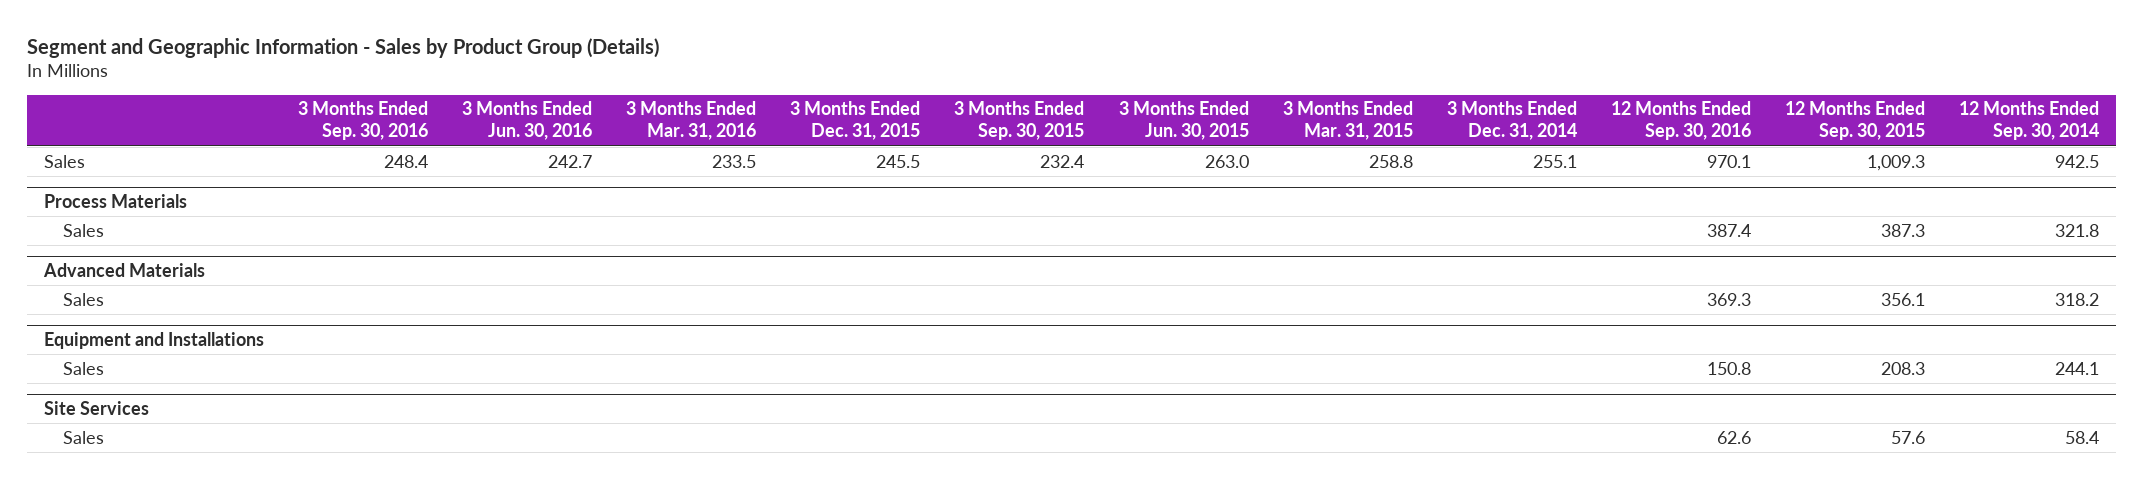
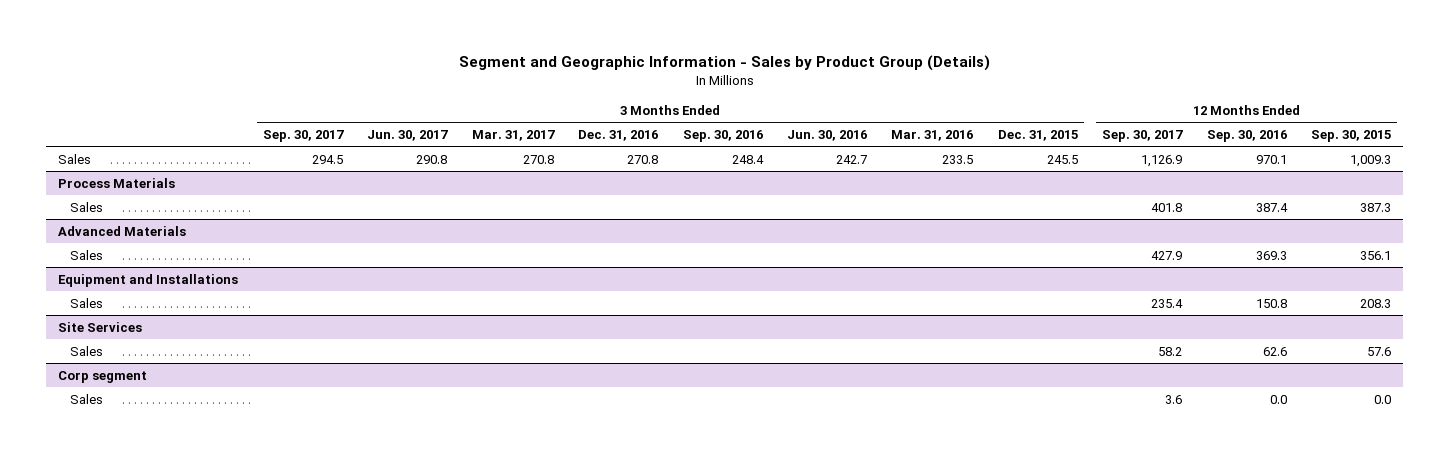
[954,101,1085,141] 3 Months Ended Sep. 30, 2015 -> none
[1118,101,1249,141] 3 Months Ended Jun. 30, 2015 -> none
[1282,101,1413,141] 3 Months Ended Mar. 31, 2015 -> none
[1446,101,1577,141] 3 Months Ended Dec. 31, 2014 -> none
[1959,101,2100,141] 12 Months Ended Sep. 30, 2014 -> none
none -> [262,129,344,142] Sep. 30, 2017
none -> [367,129,449,141] Jun. 30, 2017
none -> [471,129,555,141] Mar. 31, 2017
none -> [578,129,659,141] Dec. 31, 2016
none -> [1102,129,1184,142] Sep. 30, 2017
none -> [58,370,148,383] Corp segment
none -> [70,393,104,404] Sales

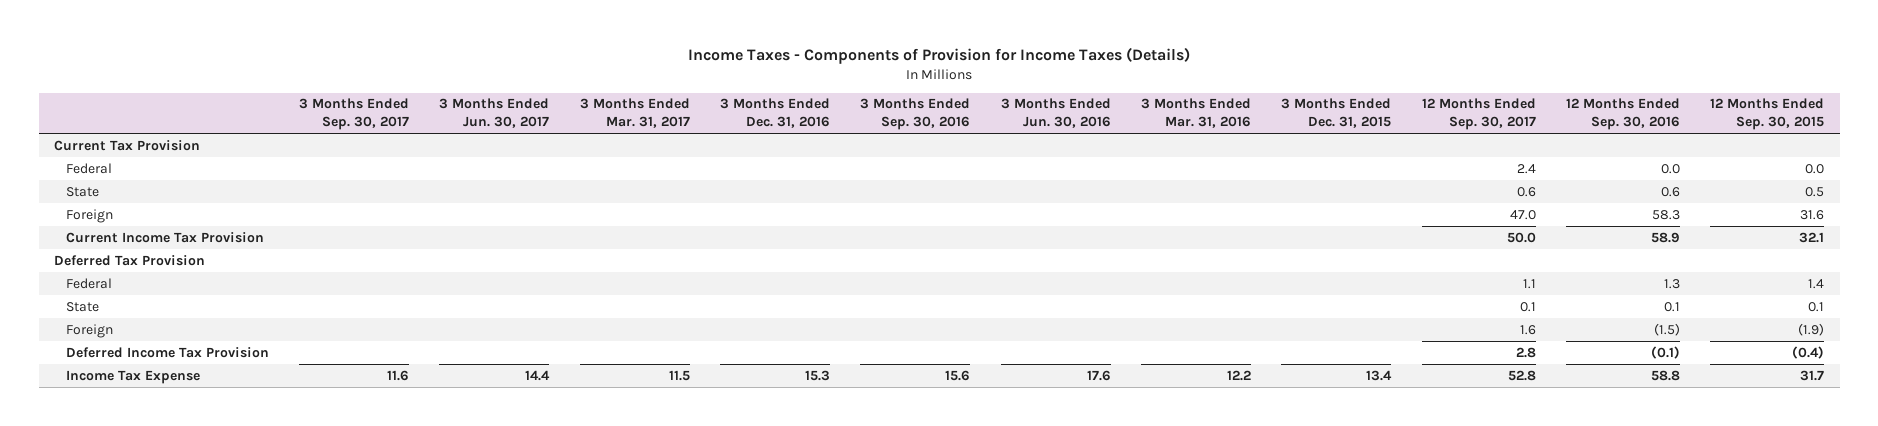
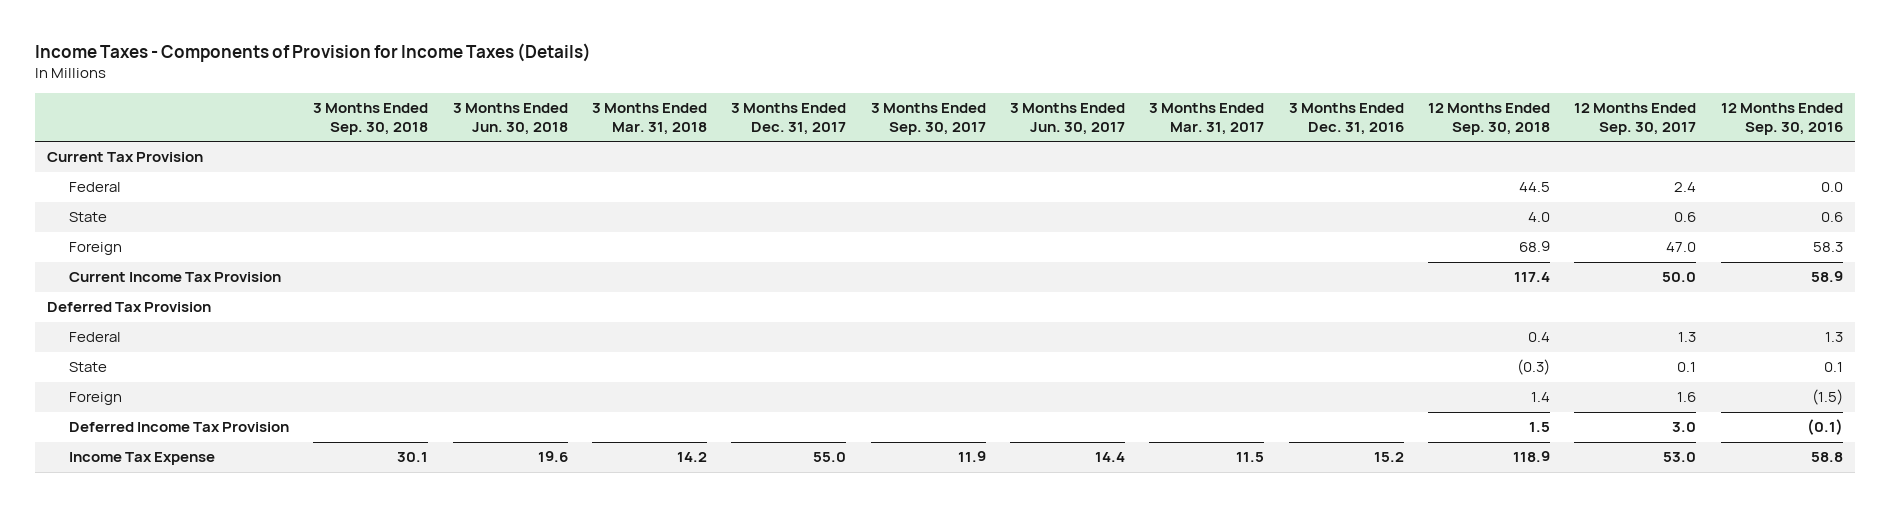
[860,98,971,131] 3 Months Ended Sep. 30, 2016 -> none
[1000,98,1111,129] 3 Months Ended Jun. 30, 2016 -> none
[1141,98,1252,129] 3 Months Ended Mar. 31, 2016 -> none
[1281,98,1392,129] 3 Months Ended Dec. 31, 2015 -> none
[1710,98,1825,131] 12 Months Ended Sep. 30, 2015 -> none
none -> [313,102,429,135] 3 Months Ended Sep. 30, 2018
none -> [452,102,568,135] 3 Months Ended Jun. 30, 2018
none -> [592,102,708,135] 3 Months Ended Mar. 31, 2018
none -> [731,102,847,135] 3 Months Ended Dec. 31, 2017
none -> [1427,102,1550,135] 12 Months Ended Sep. 30, 2018
[1522,278,1536,289] 1.1 -> [1678,332,1697,343] 1.3
[1515,346,1536,358] 2.8 -> [1672,422,1697,433] 3.0
[387,369,410,381] 11.6 -> [957,451,986,463] 11.9
[805,369,831,381] 15.3 -> [1373,452,1404,463] 15.2
[1507,369,1536,381] 52.8 -> [1663,452,1697,463] 53.0

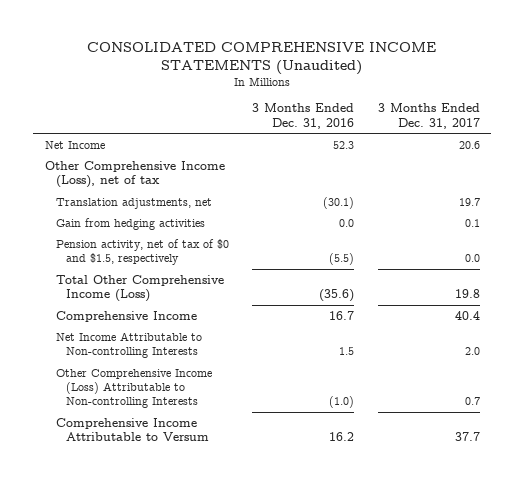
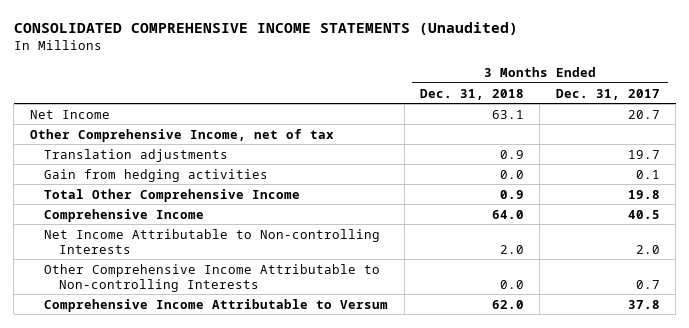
[252,103,355,129] 3 Months Ended Dec. 31, 2016 -> none
none -> [420,88,525,100] Dec. 31, 2018
[458,140,480,149] 20.6 -> [627,109,660,119] 20.7
[45,160,226,188] Other Comprehensive Income (Loss), net of tax -> [29,128,334,142] Other Comprehensive Income, net of tax
[55,197,212,209] Translation adjustments, net -> [44,148,229,162] Translation adjustments
[55,238,229,265] Pension activity, net of tax of $0 and $1.5, respectively -> none
[55,274,224,302] Total Other Comprehensive Income (Loss) -> [44,188,301,202] Total Other Comprehensive Income
[454,310,480,320] 40.4 -> [627,209,660,219] 40.5
[55,368,212,409] Other Comprehensive Income (Loss) Attributable to Non-controlling Interests -> [44,263,381,292] Other Comprehensive Income Attributable to Non-controlling Interests
[454,431,480,441] 37.7 -> [627,299,660,309] 37.8

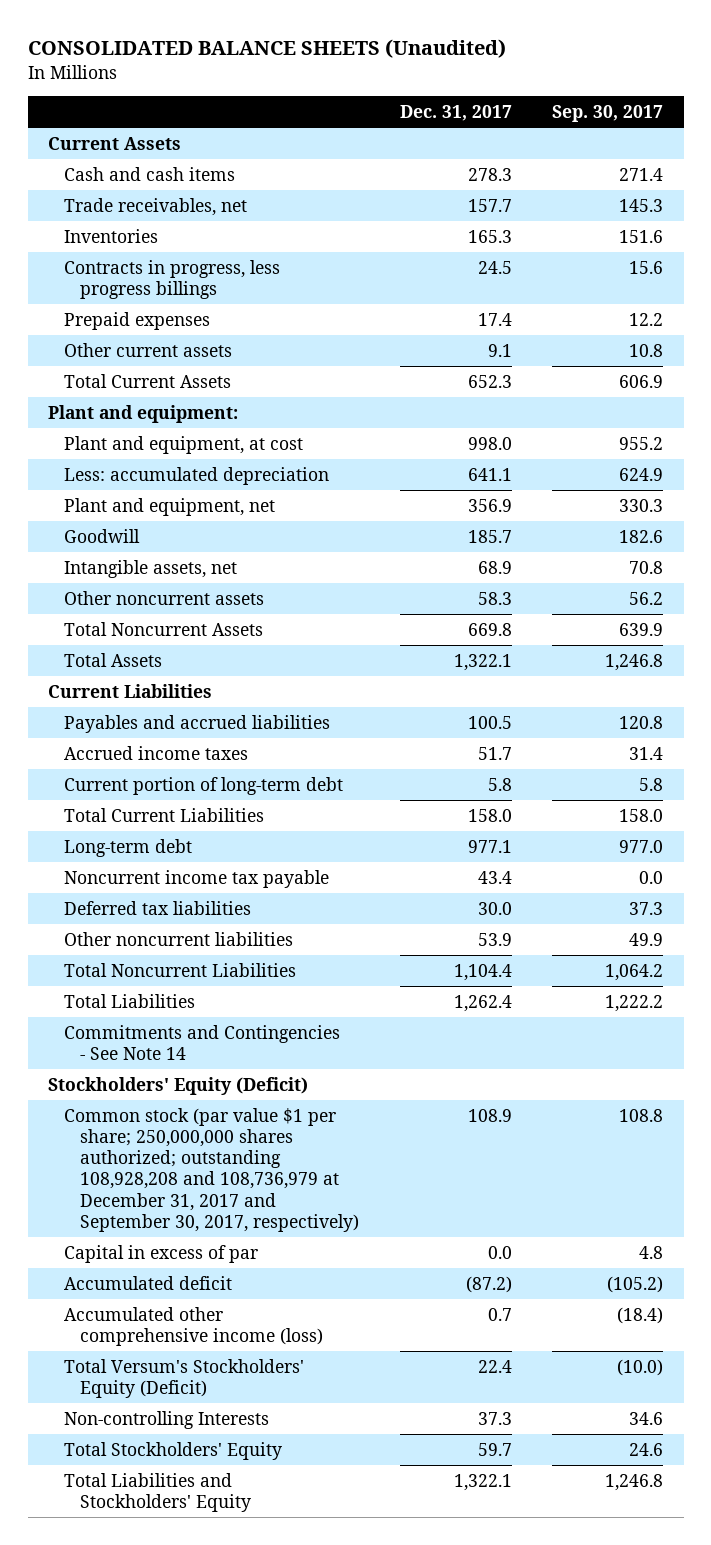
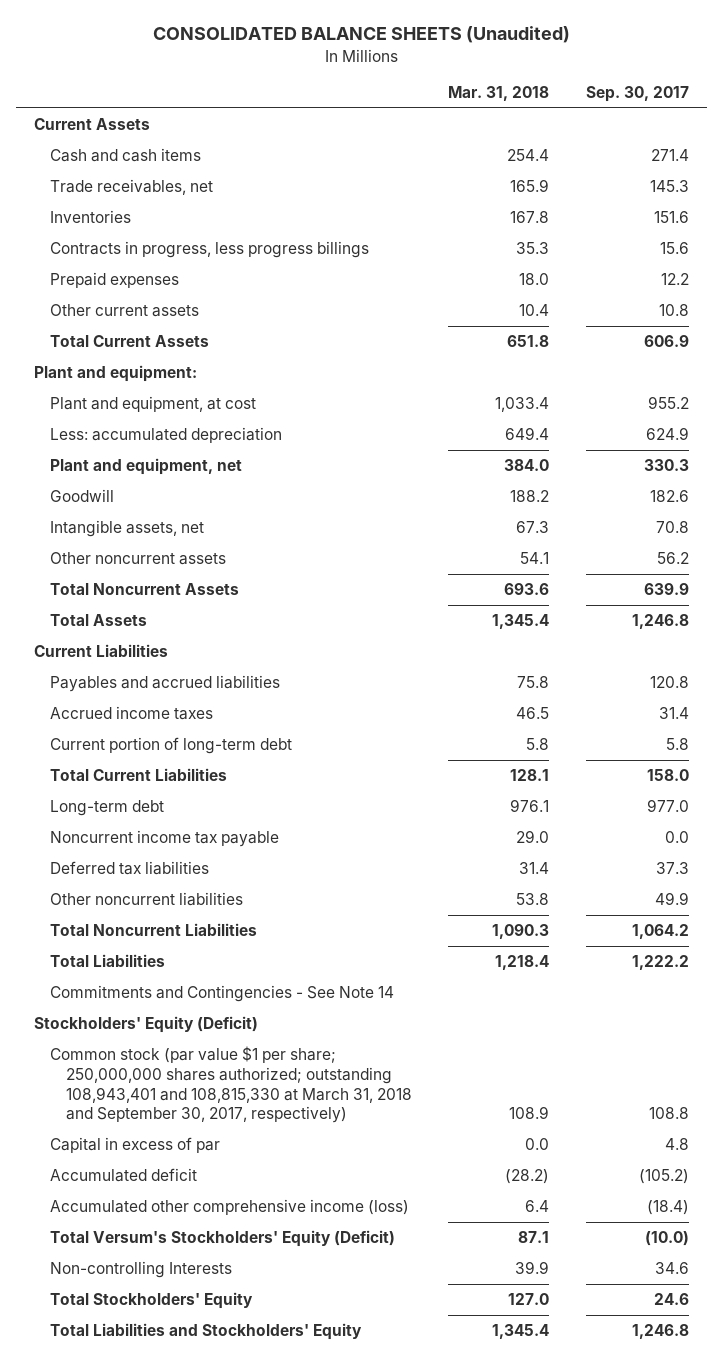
[399,105,512,122] Dec. 31, 2017 -> none
none -> [448,86,550,102] Mar. 31, 2018
[64,1107,360,1232] Common stock (par value $1 per share; 250,000,000 shares authorized; outstanding 108,928,208 and 108,736,979 at December 31, 2017 and September 30, 2017, respectively) -> [50,1046,412,1124] Common stock (par value $1 per share; 250,000,000 shares authorized; outstanding 108,943,401 and 108,815,330 at March 31, 2018 and September 30, 2017, respectively)

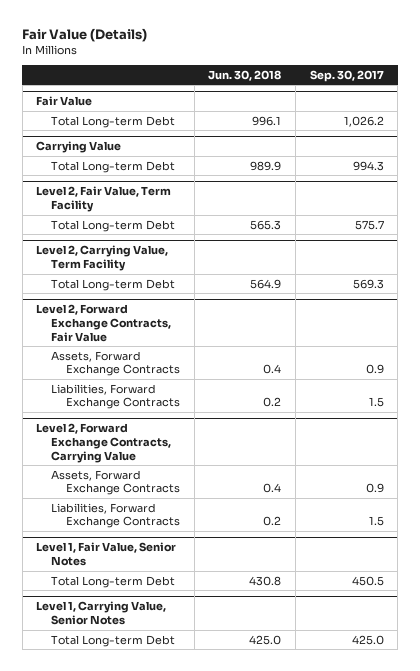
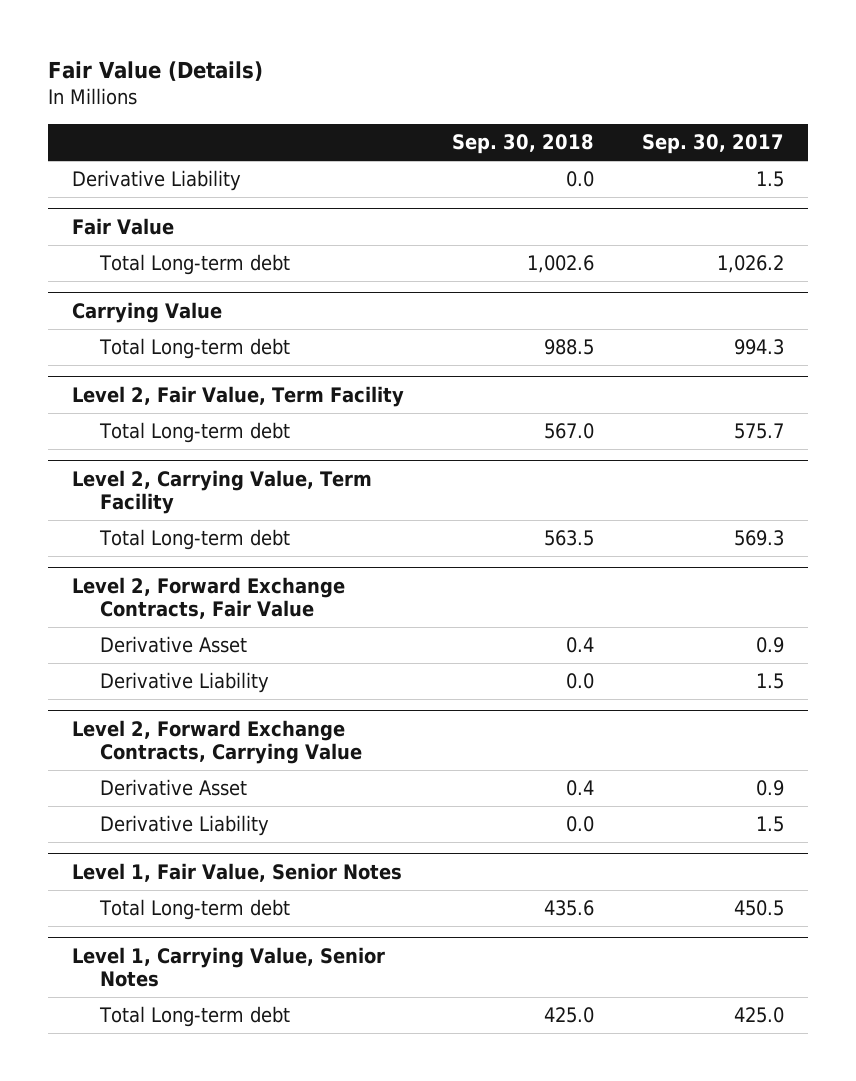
[208,70,282,82] Jun. 30, 2018 -> none
none -> [452,133,595,154] Sep. 30, 2018
none -> [72,170,242,192] Derivative Liability
[51,115,176,128] Total Long-term Debt -> [98,254,290,276] Total Long-term debt
[51,160,176,173] Total Long-term Debt -> [98,338,290,360] Total Long-term debt
[51,219,176,232] Total Long-term Debt -> [98,422,290,444] Total Long-term debt
[51,278,176,291] Total Long-term Debt -> [98,529,290,551] Total Long-term debt
[51,350,181,377] Assets, Forward Exchange Contracts -> [99,636,247,654] Derivative Asset
[51,383,181,410] Liabilities, Forward Exchange Contracts -> [99,672,269,694] Derivative Liability
[51,469,181,496] Assets, Forward Exchange Contracts -> [99,779,247,797] Derivative Asset
[51,502,181,529] Liabilities, Forward Exchange Contracts -> [99,815,269,837] Derivative Liability
[51,575,176,588] Total Long-term Debt -> [98,899,290,921] Total Long-term debt
[51,634,176,647] Total Long-term Debt -> [98,1006,290,1028] Total Long-term debt

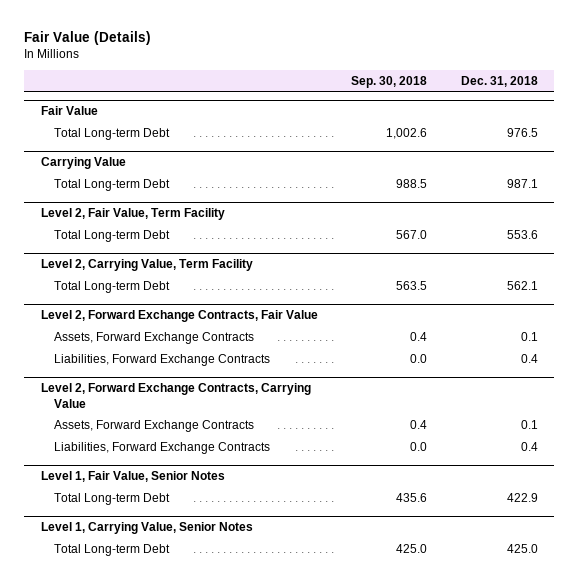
[642,133,785,154] Sep. 30, 2017 -> none
none -> [460,75,538,87] Dec. 31, 2018
[72,170,242,192] Derivative Liability -> none
[98,254,290,276] Total Long-term debt -> [54,127,171,140] Total Long-term Debt
[98,338,290,360] Total Long-term debt -> [54,178,171,191] Total Long-term Debt
[98,422,290,444] Total Long-term debt -> [54,229,171,242] Total Long-term Debt
[98,529,290,551] Total Long-term debt -> [54,280,171,293] Total Long-term Debt
[99,636,247,654] Derivative Asset -> [54,331,255,344] Assets, Forward Exchange Contracts
[99,672,269,694] Derivative Liability -> [54,353,271,366] Liabilities, Forward Exchange Contracts
[99,779,247,797] Derivative Asset -> [54,419,255,432] Assets, Forward Exchange Contracts
[99,815,269,837] Derivative Liability -> [54,441,271,454] Liabilities, Forward Exchange Contracts
[98,899,290,921] Total Long-term debt -> [54,492,171,505] Total Long-term Debt
[98,1006,290,1028] Total Long-term debt -> [54,543,171,556] Total Long-term Debt

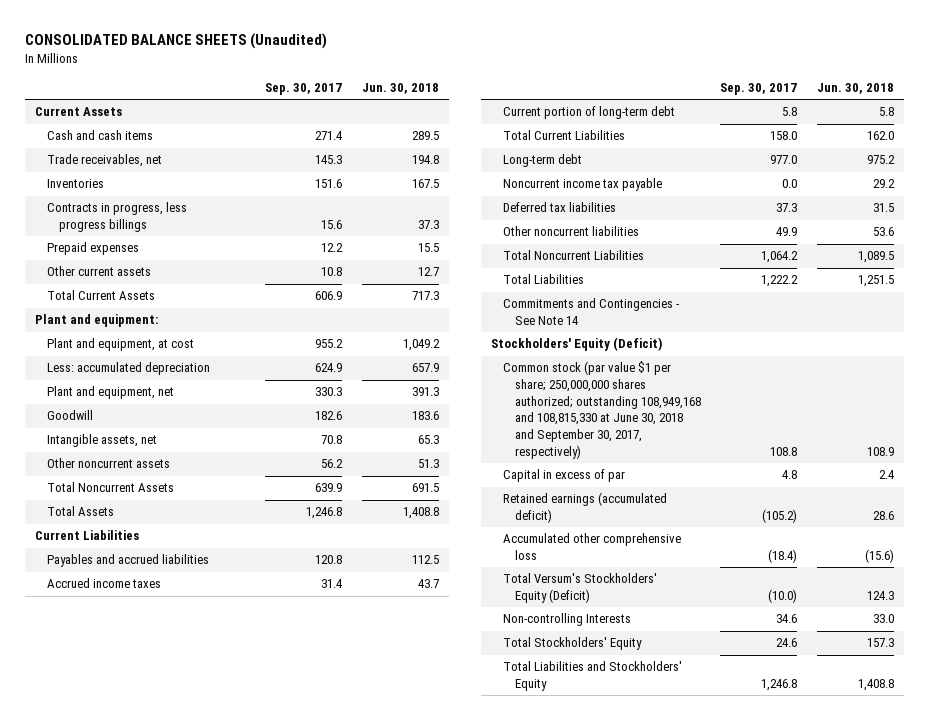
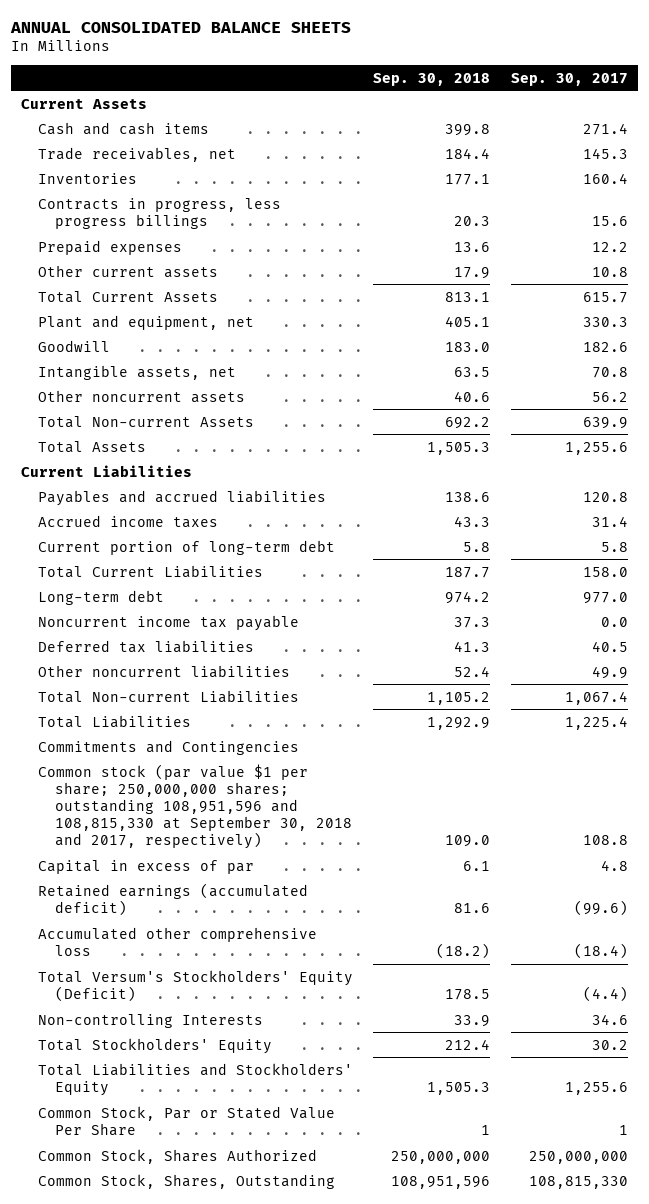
[25,33,328,50] CONSOLIDATED BALANCE SHEETS (Unaudited) -> [10,21,352,33] ANNUAL CONSOLIDATED BALANCE SHEETS
[361,82,439,94] Jun. 30, 2018 -> none
none -> [373,72,491,86] Sep. 30, 2018
[315,179,343,189] 151.6 -> [582,172,628,184] 160.4
[35,314,159,328] Plant and equipment: -> none
[47,338,195,352] Plant and equipment, at cost -> none
[47,362,211,376] Less: accumulated depreciation -> none
[315,291,343,301] 606.9 -> [582,291,628,303] 615.7
[47,482,175,493] Total Noncurrent Assets -> [38,415,255,428] Total Non-current Assets
[306,507,343,520] 1,246.8 -> [564,441,628,455] 1,255.6
[776,203,798,213] 37.3 -> [591,640,628,652] 40.5
[490,337,662,352] Stockholders' Equity (Deficit) -> none
[502,250,644,261] Total Noncurrent Liabilities -> [38,689,300,703] Total Non-current Liabilities
[761,251,799,264] 1,064.2 -> [564,690,628,705] 1,067.4
[761,275,799,288] 1,222.2 -> [564,715,628,730] 1,225.4
[502,298,679,326] Commitments and Contingencies - See Note 14 -> [38,739,300,755] Commitments and Contingencies
[502,361,701,459] Common stock (par value $1 per share; 250,000,000 shares authorized; outstanding 108,949,168 and 108,815,330 at June 30, 2018 and September 30, 2017, respectively) -> [38,763,352,850] Common stock (par value $1 per share; 250,000,000 shares; outstanding 108,951,596 and 108,815,330 at September 30, 2018 and 2017, respectively)
[762,509,798,524] (105.2) -> [573,899,628,916] (99.6)
[768,589,798,604] (10.0) -> [582,985,628,1002] (4.4)
[776,638,798,648] 24.6 -> [591,1039,628,1050] 30.2
[761,679,798,692] 1,246.8 -> [564,1081,628,1095] 1,255.6
none -> [38,1105,336,1136] Common Stock, Par or Stated Value Per Share
none -> [38,1148,318,1164] Common Stock, Shares Authorized
none -> [38,1173,336,1189] Common Stock, Shares, Outstanding

